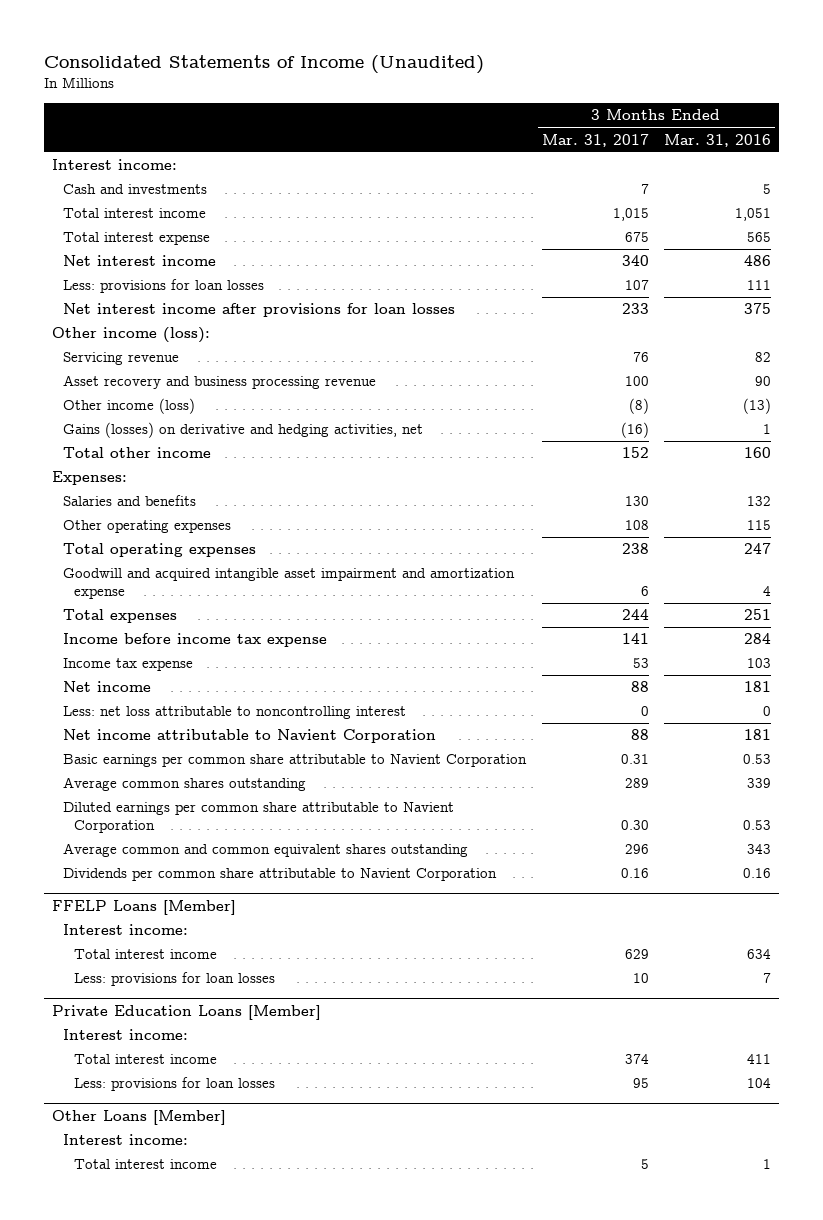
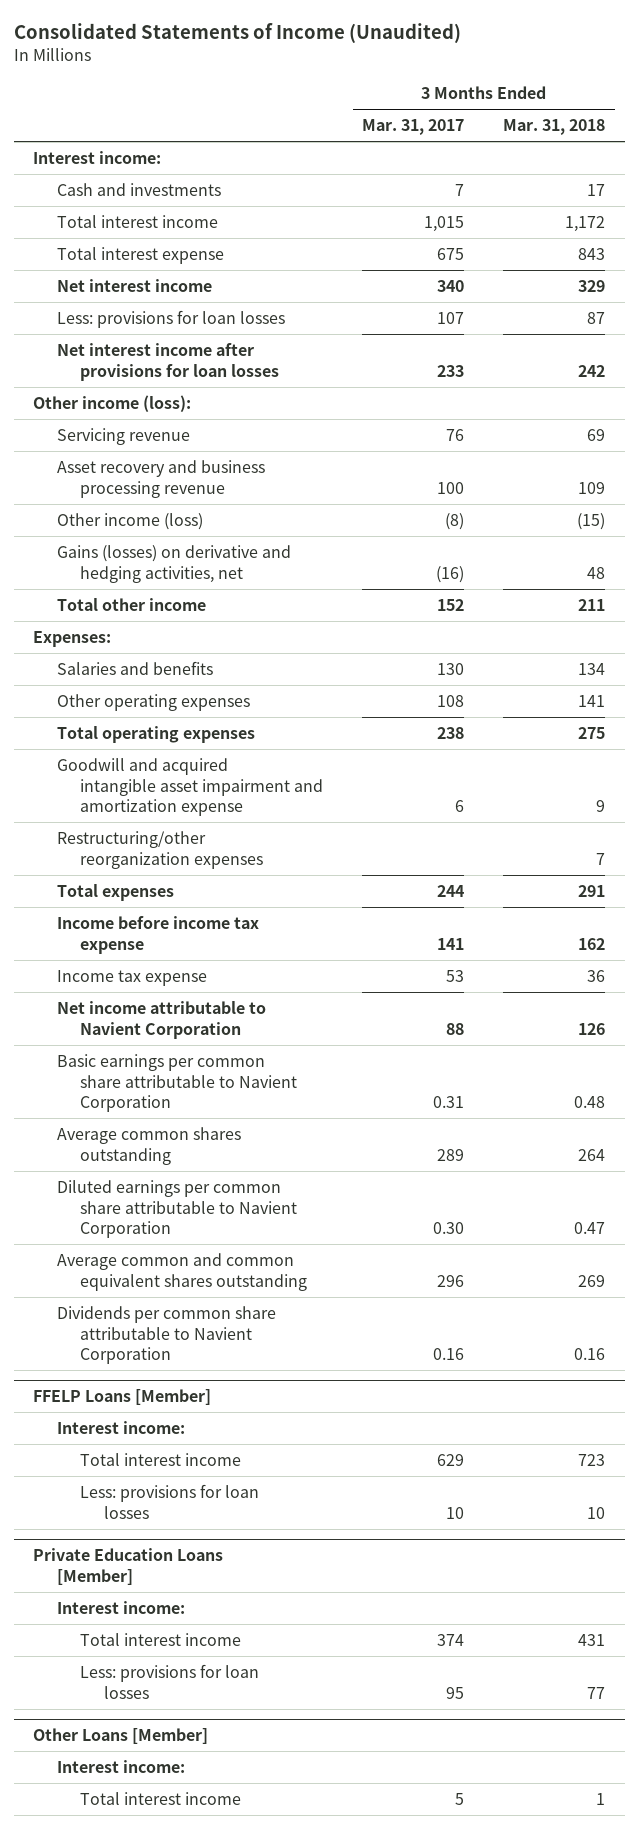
[664,133,772,147] Mar. 31, 2016 -> none
none -> [503,119,606,136] Mar. 31, 2018
none -> [56,830,264,869] Restructuring/other reorganization expenses
[63,681,152,693] Net income -> none
[63,706,407,720] Less: net loss attributable to noncontrolling interest -> none

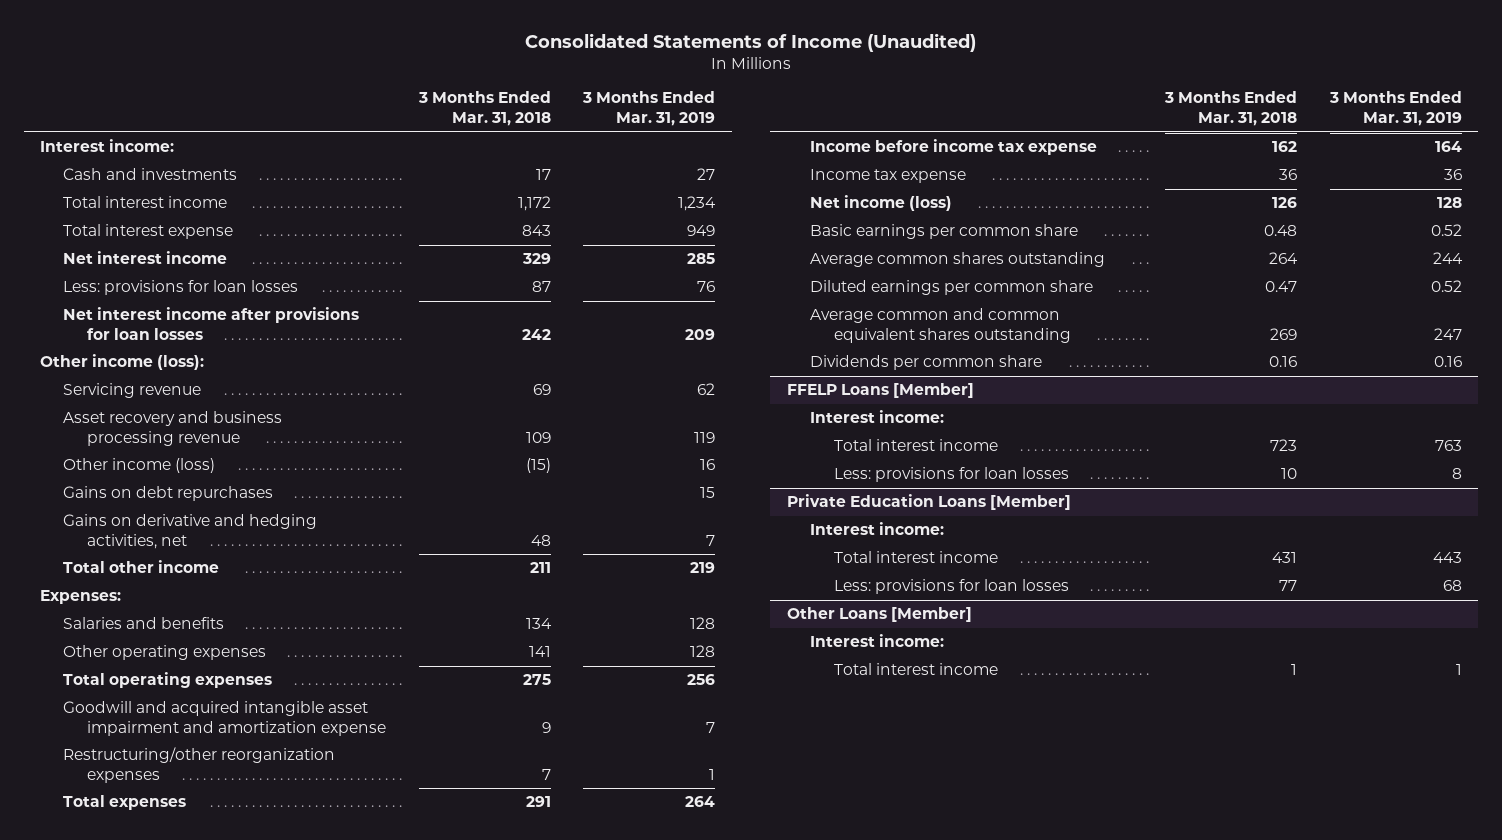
[362,119,465,136] Mar. 31, 2017 -> none
none -> [582,91,716,127] 3 Months Ended Mar. 31, 2019
none -> [63,486,274,502] Gains on debt repurchases
[56,544,291,583] Gains (losses) on derivative and hedging activities, net -> [63,514,318,550] Gains on derivative and hedging activities, net
[56,1000,266,1039] Net income attributable to Navient Corporation -> [810,195,953,212] Net income (loss)
[56,1053,298,1113] Basic earnings per common share attributable to Navient Corporation -> [810,224,1079,240] Basic earnings per common share
[56,1179,298,1239] Diluted earnings per common share attributable to Navient Corporation -> [810,280,1094,296] Diluted earnings per common share
[56,1305,276,1365] Dividends per common share attributable to Navient Corporation -> [810,355,1043,371] Dividends per common share

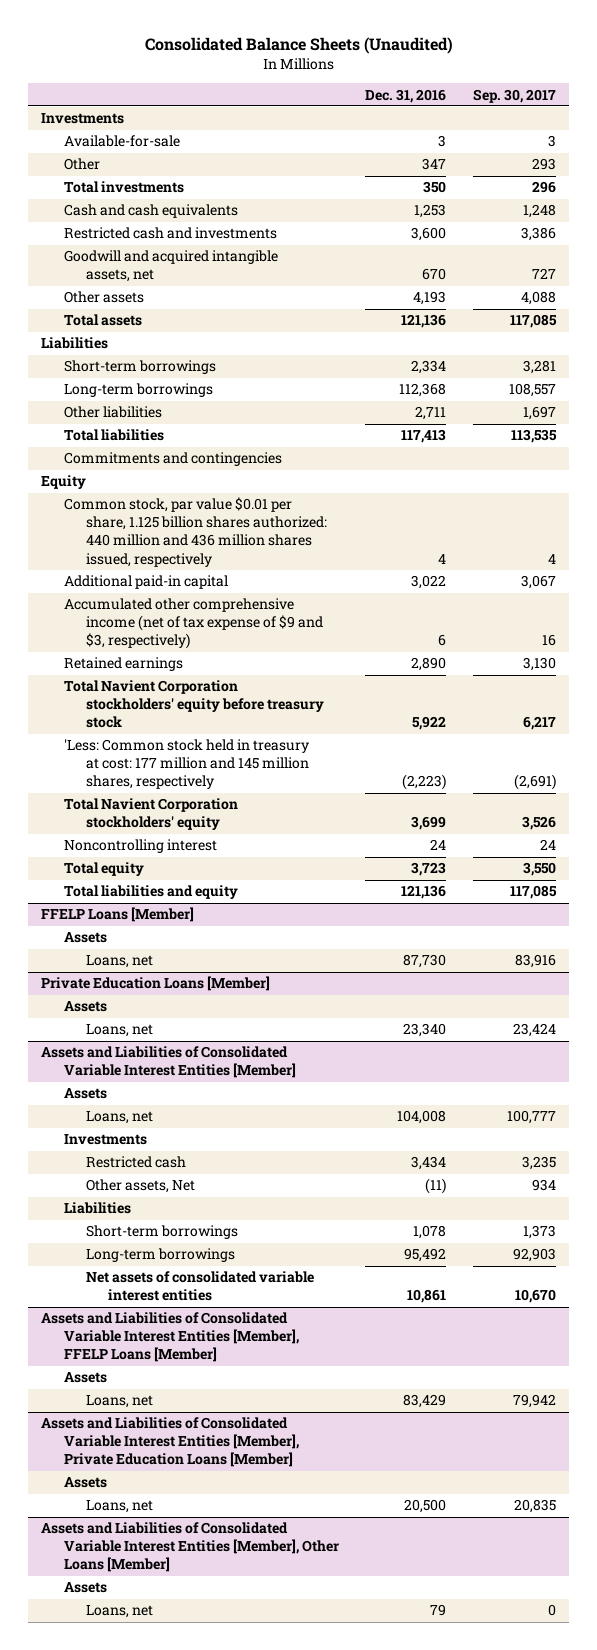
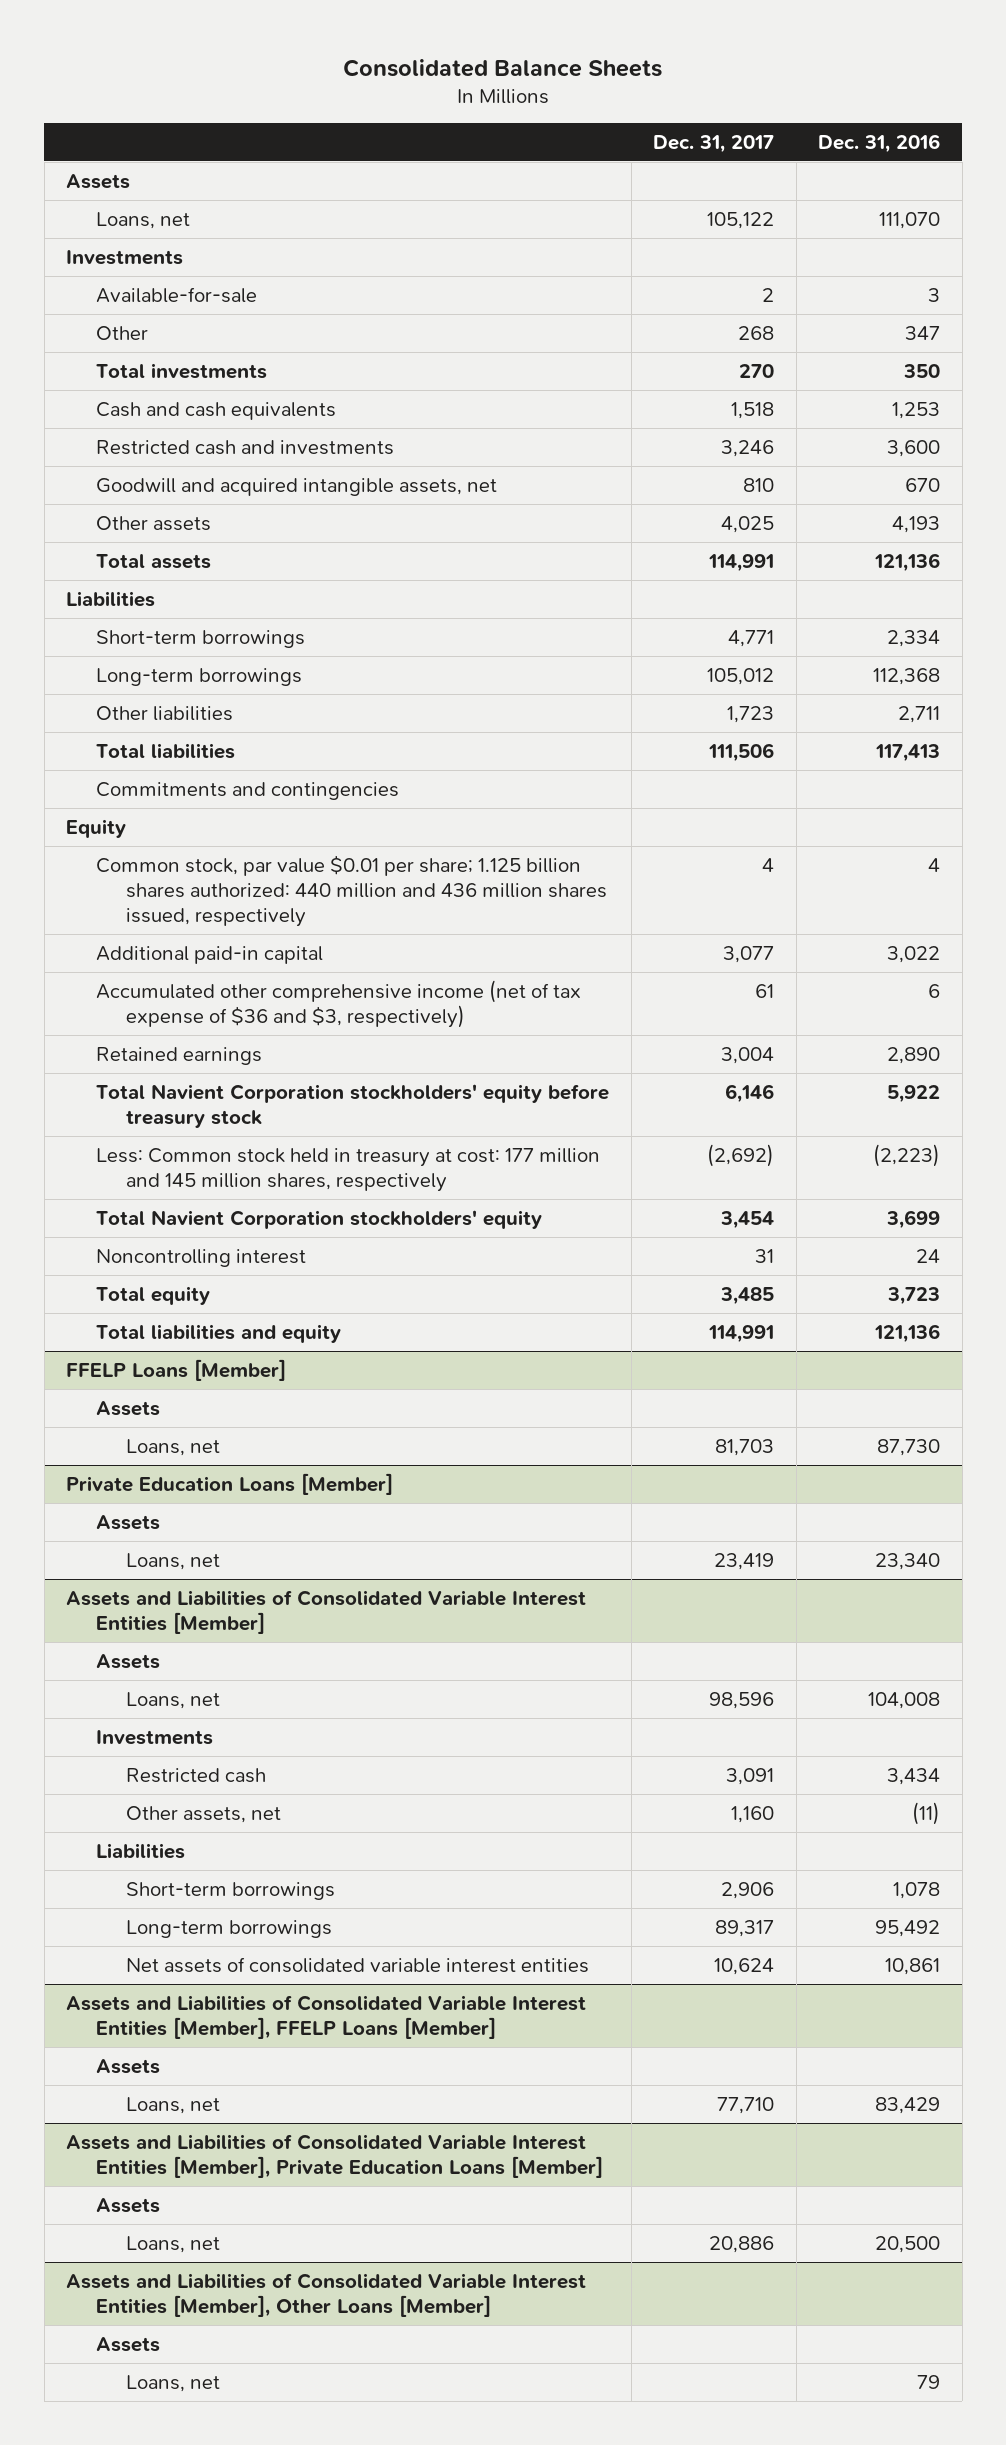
[144,37,453,55] Consolidated Balance Sheets (Unaudited) -> [343,58,663,77] Consolidated Balance Sheets
[472,88,556,103] Sep. 30, 2017 -> none
none -> [653,134,775,153] Dec. 31, 2017
none -> [66,173,131,189] Assets
none -> [96,211,191,229] Loans, net
[63,497,328,567] Common stock, par value $0.01 per share, 1.125 billion shares authorized: 440 million and 436 million shares issued, respectively -> [96,854,608,927] Common stock, par value $0.01 per share; 1.125 billion shares authorized: 440 million and 436 million shares issued, respectively
[63,598,324,650] Accumulated other comprehensive income (net of tax expense of $9 and $3, respectively) -> [96,979,582,1028] Accumulated other comprehensive income (net of tax expense of $36 and $3, respectively)
[63,739,310,790] 'Less: Common stock held in treasury at cost: 177 million and 145 million shares, respectively -> [96,1147,601,1192] Less: Common stock held in treasury at cost: 177 million and 145 million shares, respectively
[86,1179,196,1194] Other assets, Net -> [126,1805,282,1823] Other assets, net

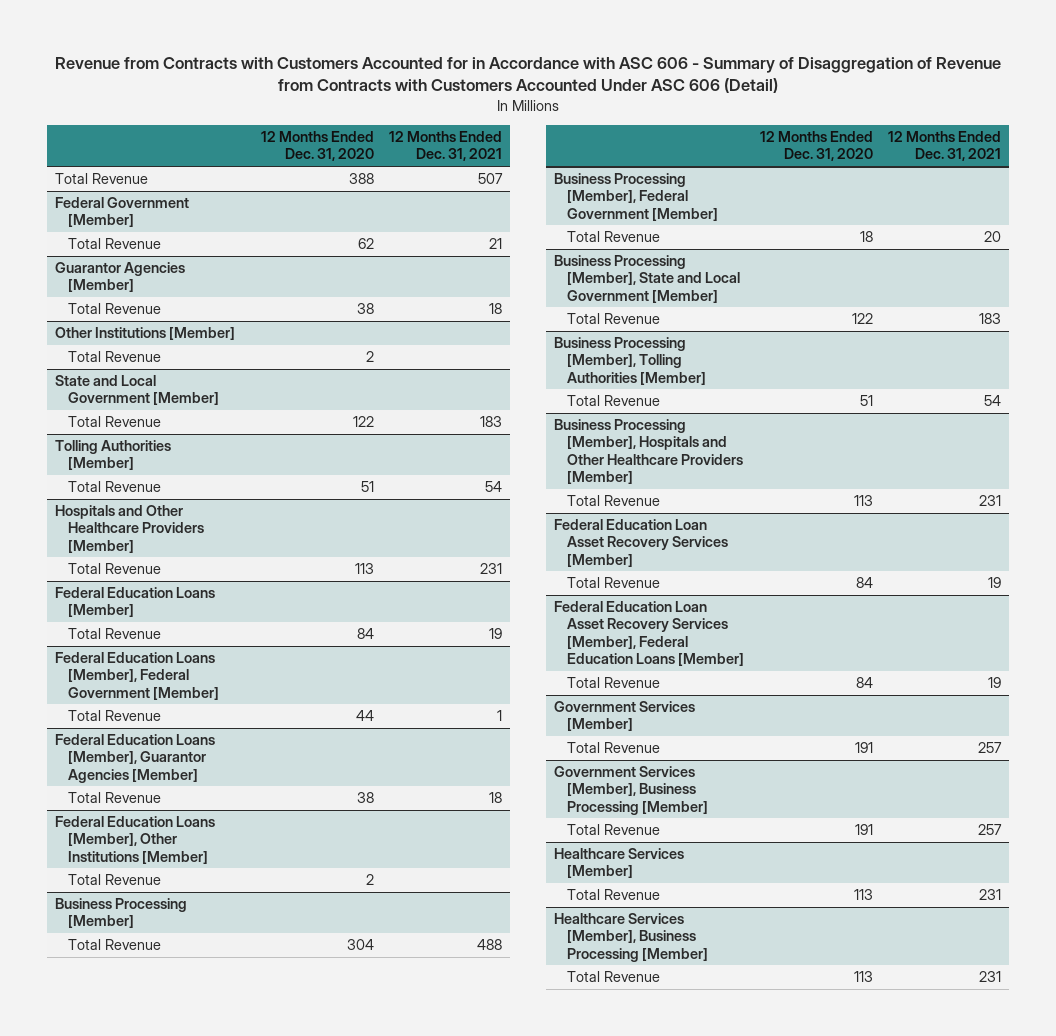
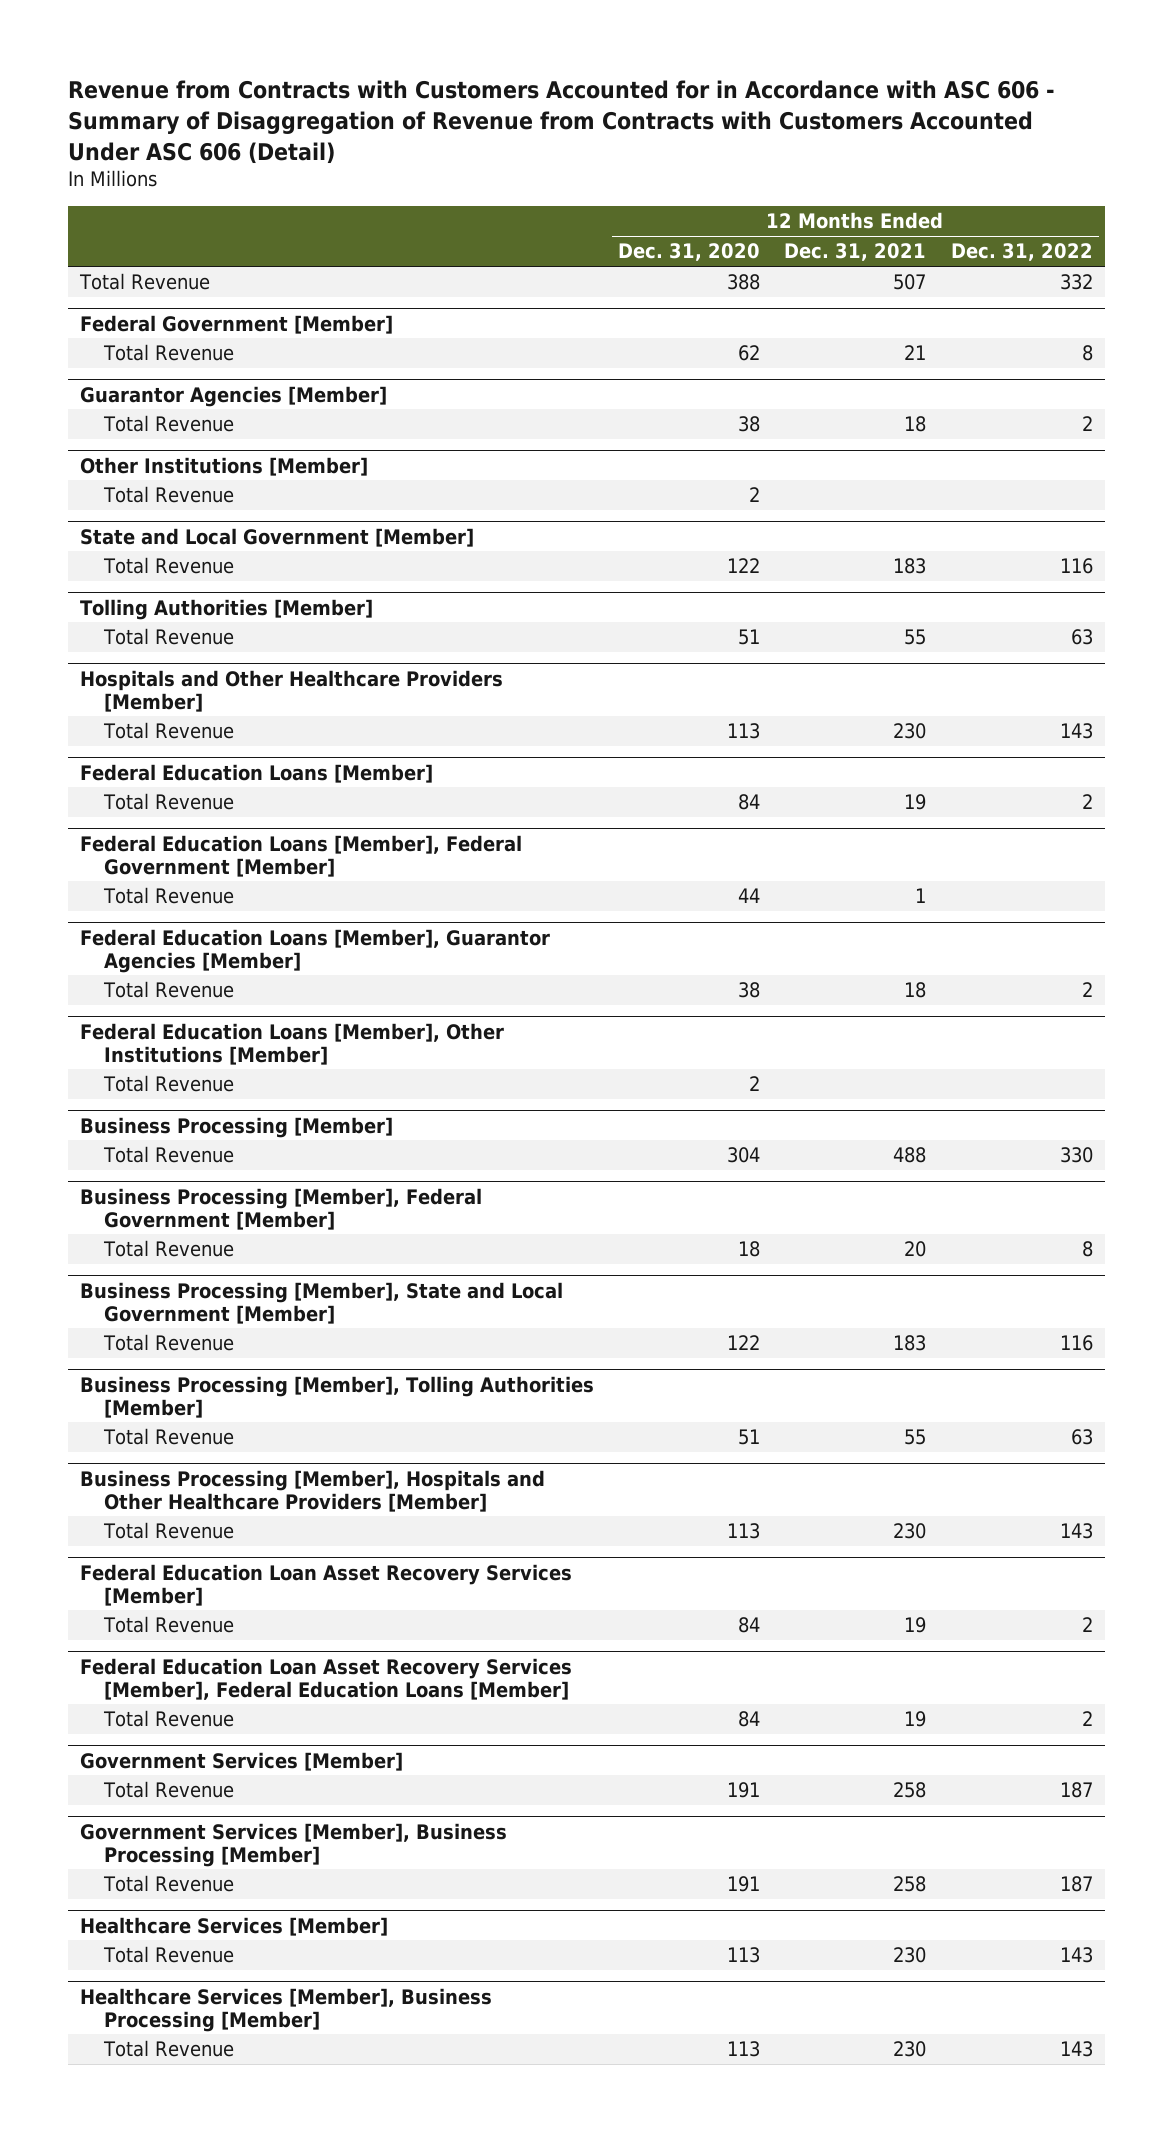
none -> [950,243,1093,262] Dec. 31, 2022
[485,481,503,493] 54 -> [904,629,927,646] 55
[480,563,503,575] 231 -> [893,723,927,740] 230
[984,395,1002,407] 54 -> [904,1429,927,1446] 55
[979,495,1002,507] 231 -> [893,1523,927,1540] 230
[978,742,1003,754] 257 -> [893,1782,927,1799] 258
[978,824,1003,836] 257 -> [893,1876,927,1893] 258
[979,889,1002,901] 231 -> [893,1947,927,1964] 230
[979,971,1002,983] 231 -> [893,2041,927,2058] 230

